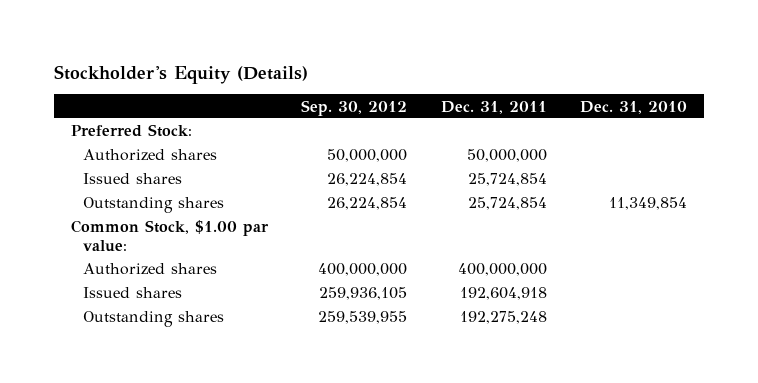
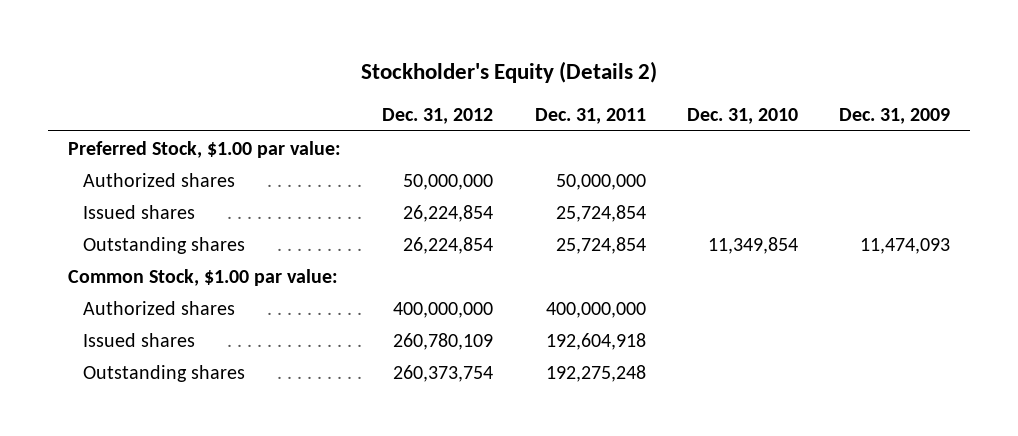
[54,64,309,84] Stockholder's Equity (Details) -> [361,60,658,83] Stockholder's Equity (Details 2)
[301,99,408,116] Sep. 30, 2012 -> none
none -> [382,108,494,125] Dec. 31, 2012
none -> [838,108,950,125] Dec. 31, 2009
[70,124,192,138] Preferred Stock: -> [68,140,342,158] Preferred Stock, $1.00 par value:

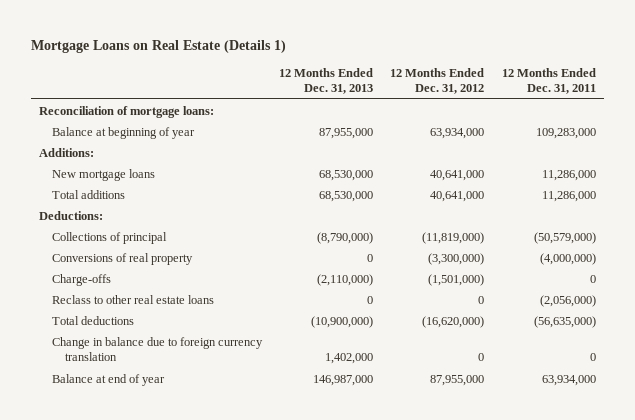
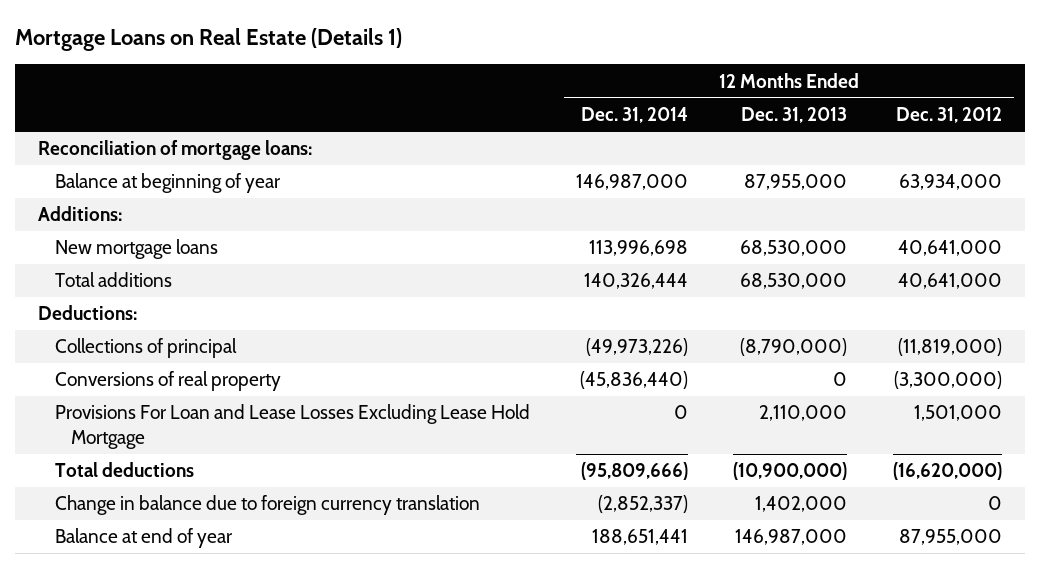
[501,67,596,95] 12 Months Ended Dec. 31, 2011 -> none
none -> [580,107,688,124] Dec. 31, 2014
[52,273,112,286] Charge-offs -> none
[52,294,215,304] Reclass to other real estate loans -> none
none -> [54,404,530,449] Provisions For Loan and Lease Losses Excluding Lease Hold Mortgage

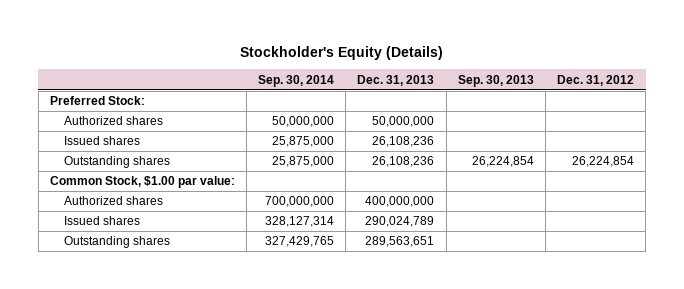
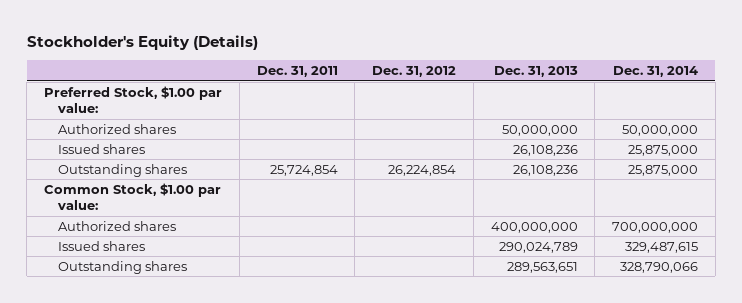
[258,74,335,87] Sep. 30, 2014 -> none
[457,74,534,87] Sep. 30, 2013 -> none
none -> [256,65,338,77] Dec. 31, 2011
none -> [613,65,699,77] Dec. 31, 2014
[49,96,145,106] Preferred Stock: -> [44,85,223,114] Preferred Stock, $1.00 par value:

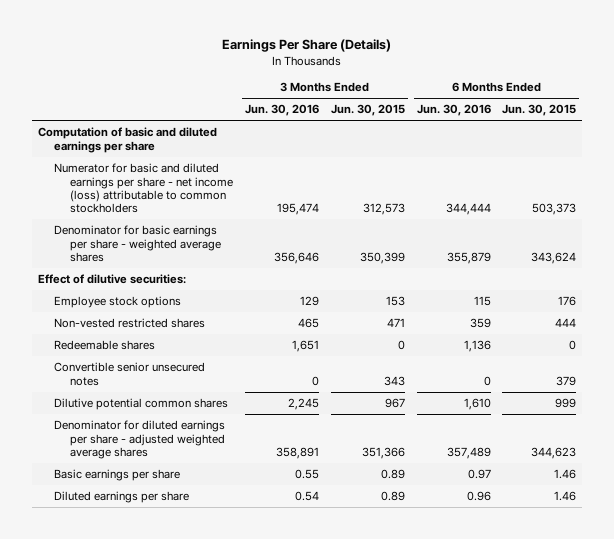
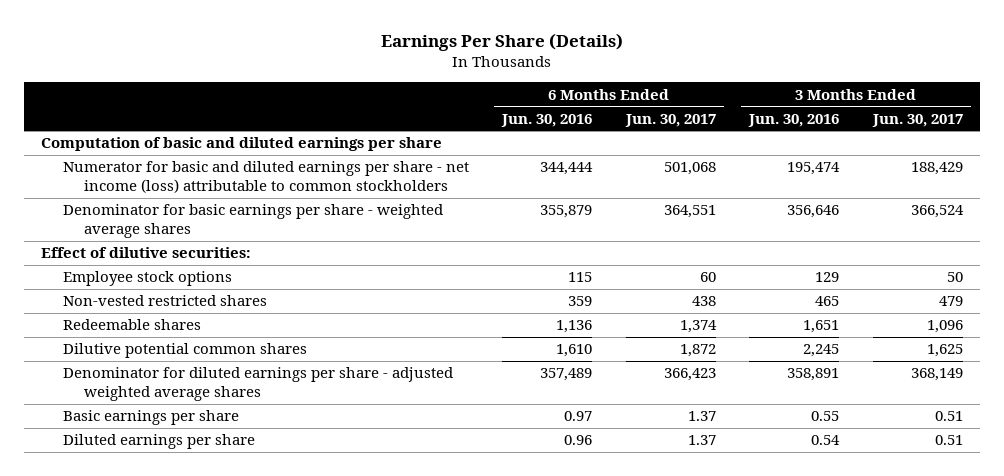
[330,104,405,117] Jun. 30, 2015 -> none
[502,104,577,117] Jun. 30, 2015 -> none
none -> [624,113,716,127] Jun. 30, 2017
none -> [871,113,963,127] Jun. 30, 2017
[54,362,206,386] Convertible senior unsecured notes -> none

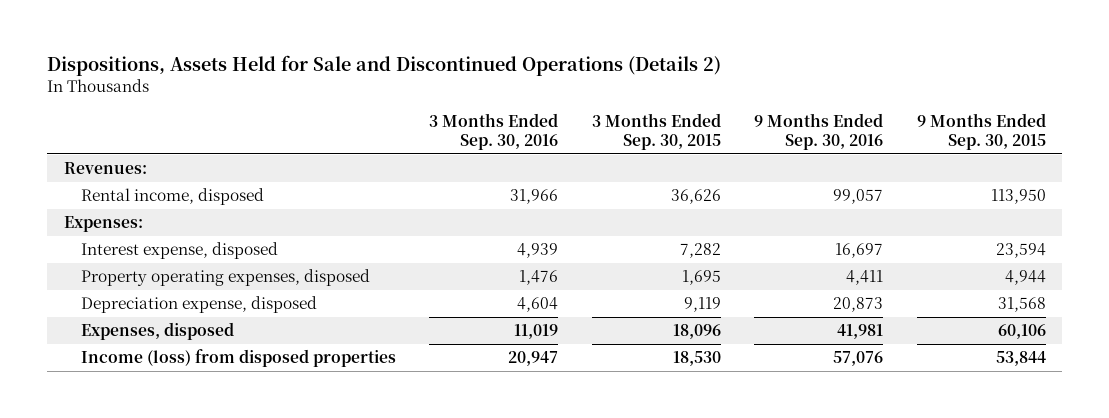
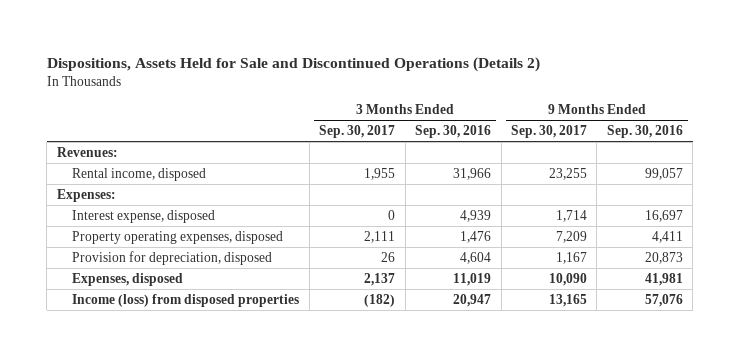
[591,112,721,151] 3 Months Ended Sep. 30, 2015 -> none
[916,112,1046,151] 9 Months Ended Sep. 30, 2015 -> none
none -> [319,125,396,139] Sep. 30, 2017
none -> [511,125,588,139] Sep. 30, 2017
[80,296,317,314] Depreciation expense, disposed -> [72,250,273,265] Provision for depreciation, disposed

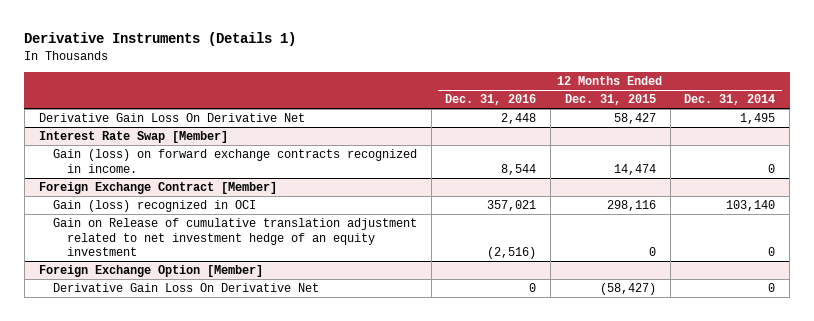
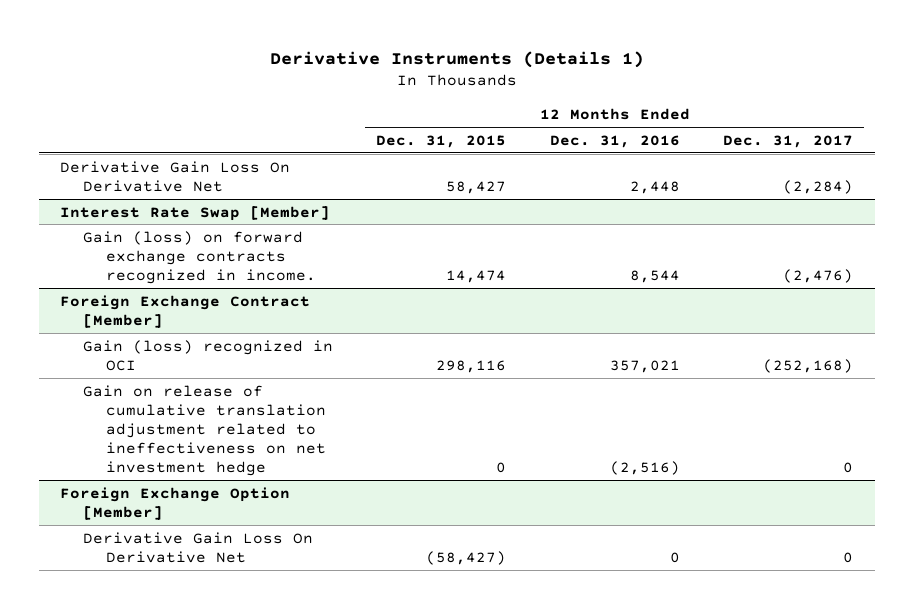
[684,94,776,106] Dec. 31, 2014 -> none
none -> [723,134,854,148] Dec. 31, 2017
[52,218,417,256] Gain on Release of cumulative translation adjustment related to net investment hedge of an equity investment -> [82,384,326,477] Gain on release of cumulative translation adjustment related to ineffectiveness on net investment hedge

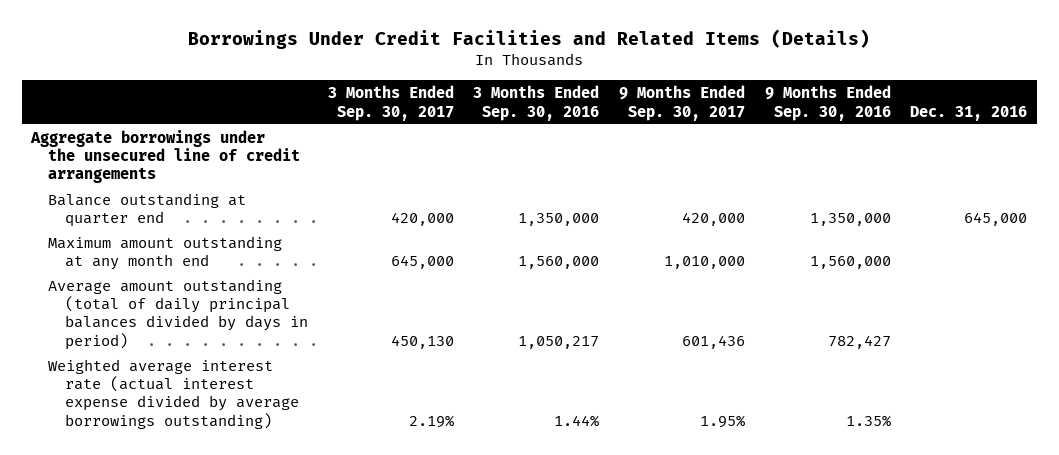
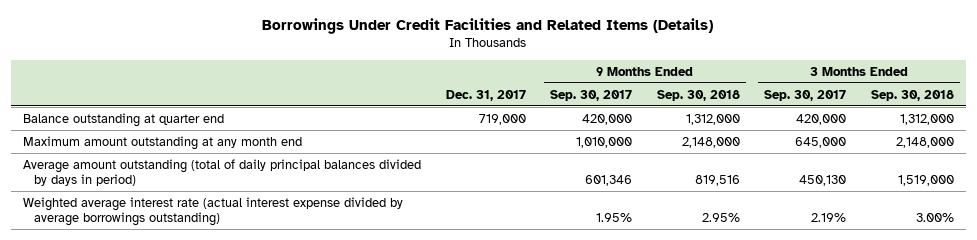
[473,85,600,121] 3 Months Ended Sep. 30, 2016 -> none
[764,85,891,121] 9 Months Ended Sep. 30, 2016 -> none
[910,105,1028,121] Dec. 31, 2016 -> none
none -> [445,89,526,101] Dec. 31, 2017
none -> [656,89,740,101] Sep. 30, 2018
none -> [870,89,954,101] Sep. 30, 2018
[30,129,301,184] Aggregate borrowings under the unsecured line of credit arrangements -> none
[682,334,746,349] 601,436 -> [585,175,633,187] 601,346

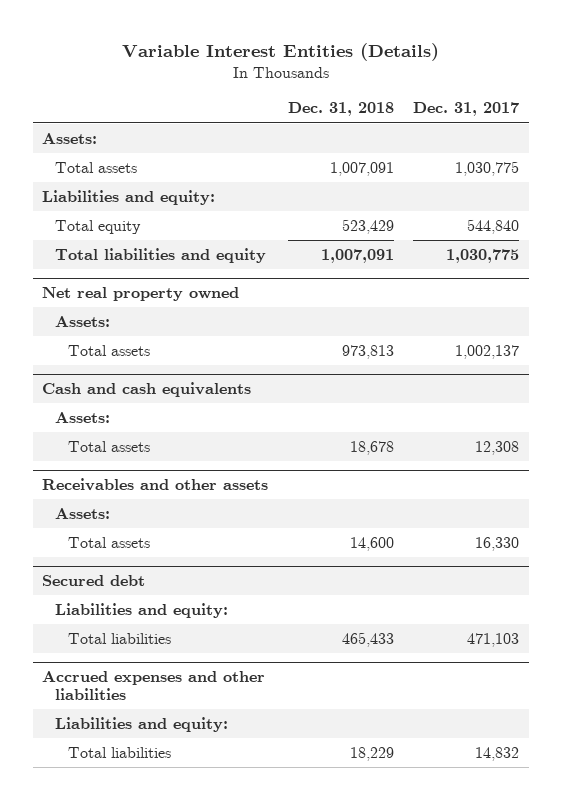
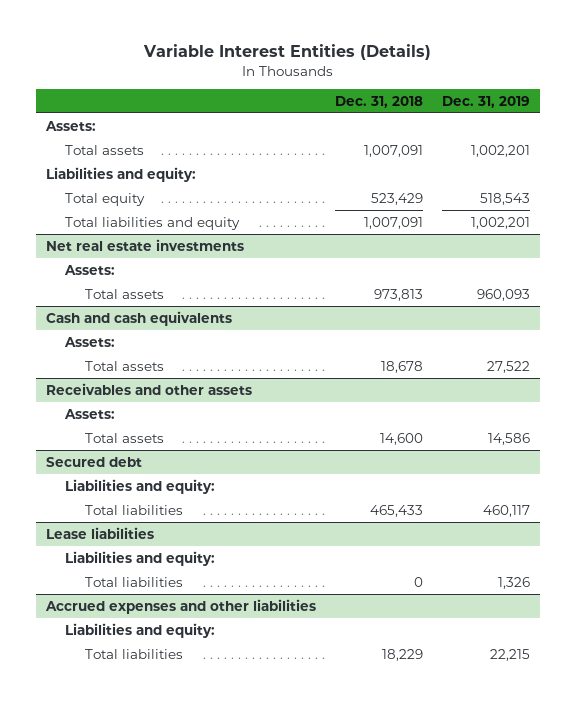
[412,102,519,117] Dec. 31, 2017 -> none
none -> [442,96,531,109] Dec. 31, 2019
[42,286,240,301] Net real property owned -> [45,238,244,251] Net real estate investments
none -> [45,526,154,539] Lease liabilities
none -> [65,550,216,566] Liabilities and equity:
none -> [85,576,184,587] Total liabilities

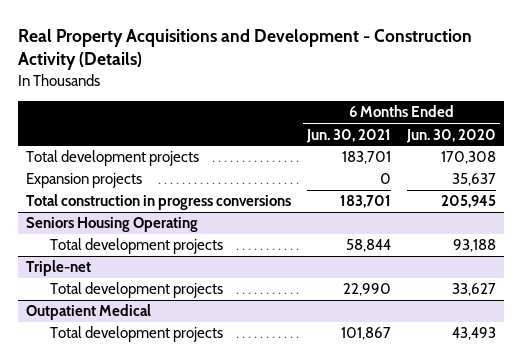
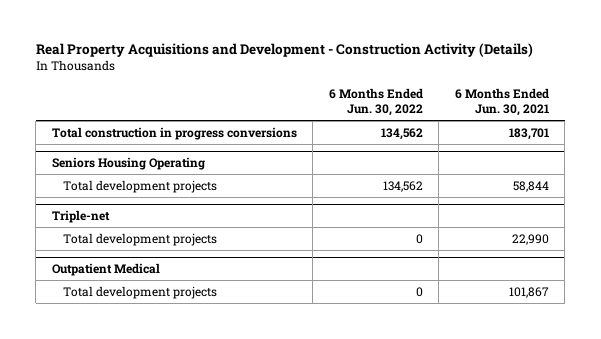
[406,128,497,143] Jun. 30, 2020 -> none
none -> [328,88,423,117] 6 Months Ended Jun. 30, 2022
[26,150,200,167] Total development projects -> none
[26,173,143,189] Expansion projects -> none

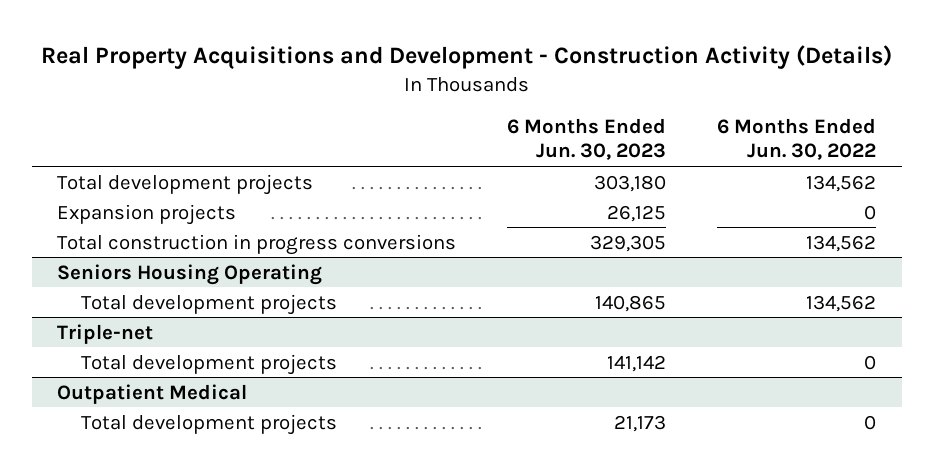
[454,88,549,117] 6 Months Ended Jun. 30, 2021 -> none
none -> [507,117,667,161] 6 Months Ended Jun. 30, 2023
none -> [57,173,314,195] Total development projects
none -> [57,203,237,225] Expansion projects

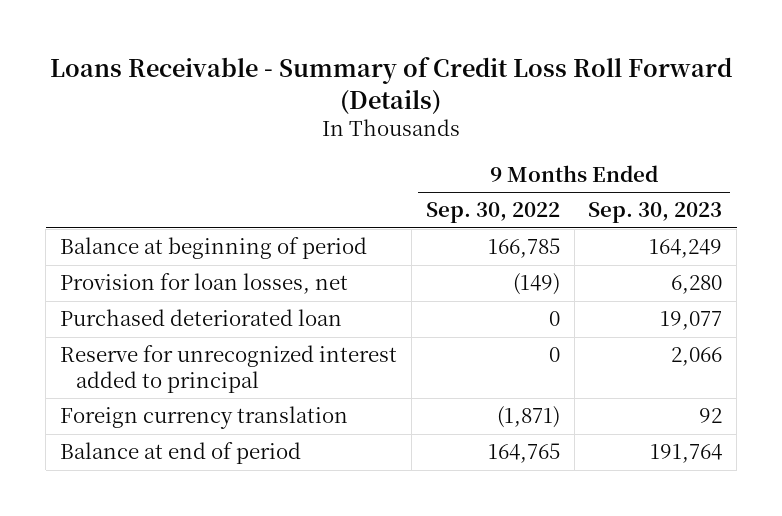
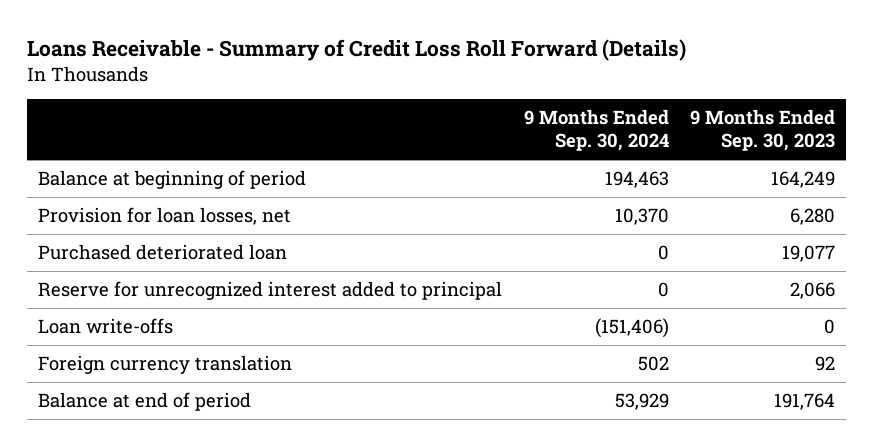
[425,202,560,224] Sep. 30, 2022 -> none
none -> [523,109,669,152] 9 Months Ended Sep. 30, 2024
none -> [38,318,174,335] Loan write-offs

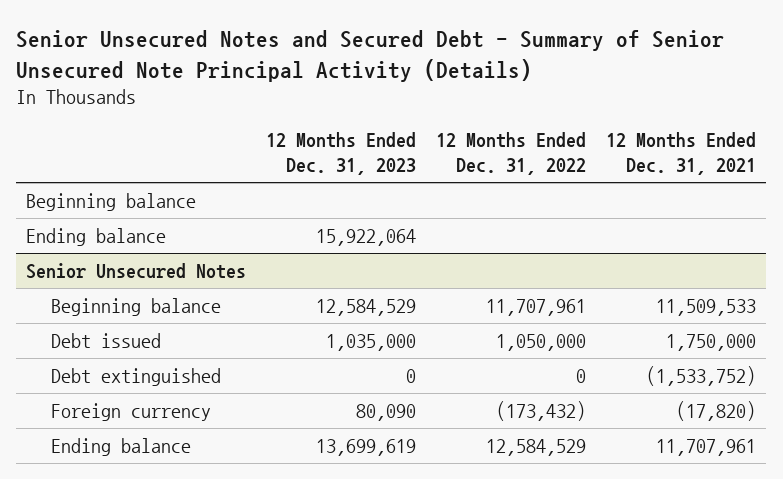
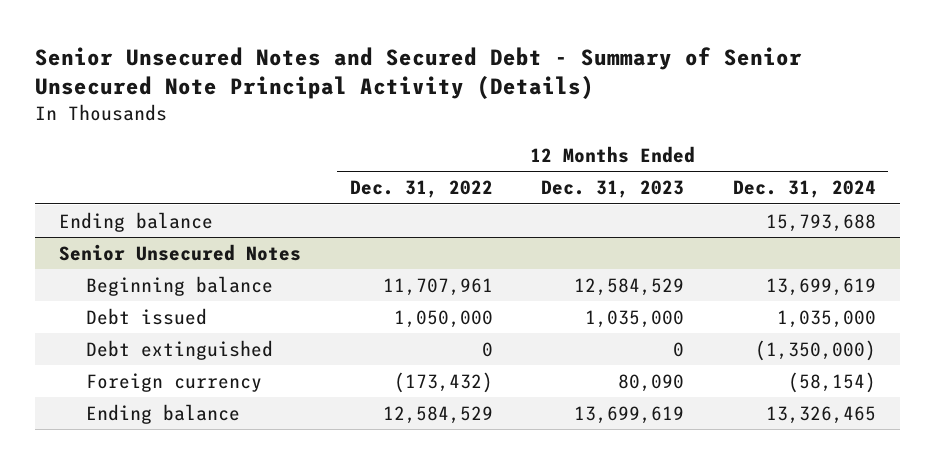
[606,132,757,176] 12 Months Ended Dec. 31, 2021 -> none
none -> [732,180,876,199] Dec. 31, 2024
[26,227,167,246] Ending balance -> none
[26,192,197,211] Beginning balance -> [59,211,214,232] Ending balance

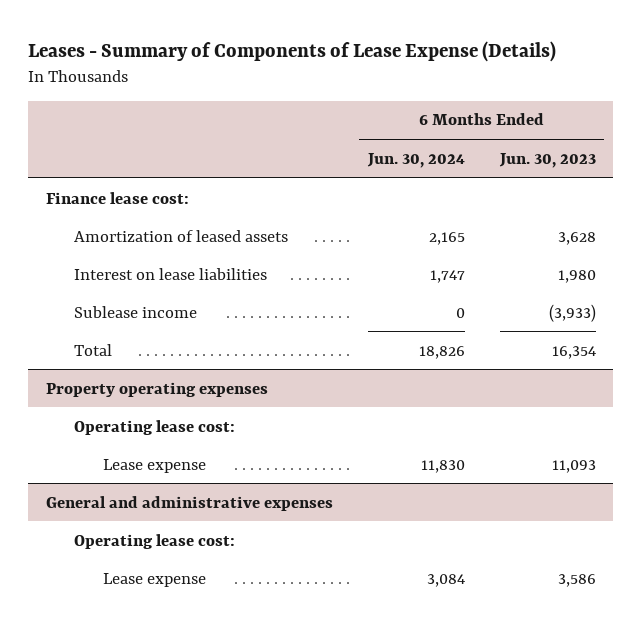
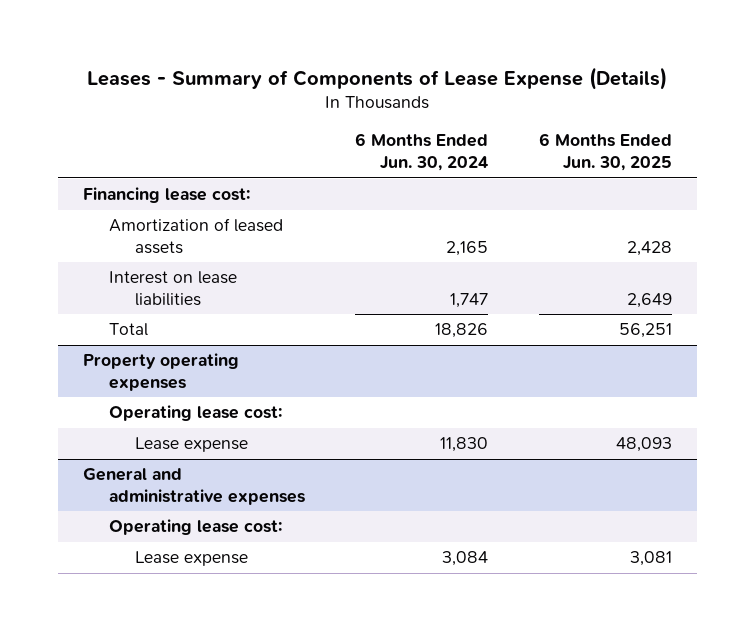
[498,152,596,168] Jun. 30, 2023 -> none
none -> [538,133,672,172] 6 Months Ended Jun. 30, 2025
[45,191,189,204] Finance lease cost: -> [82,187,250,204] Financing lease cost:
[74,305,198,318] Sublease income -> none

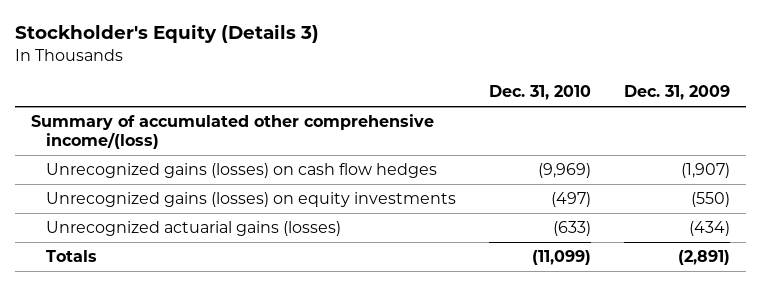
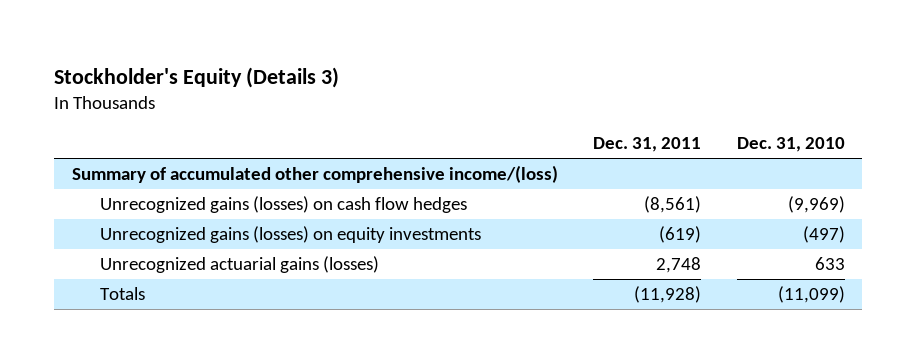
[623,85,730,101] Dec. 31, 2009 -> none
none -> [593,137,702,153] Dec. 31, 2011
[553,221,592,237] (633) -> [814,257,845,271] 633

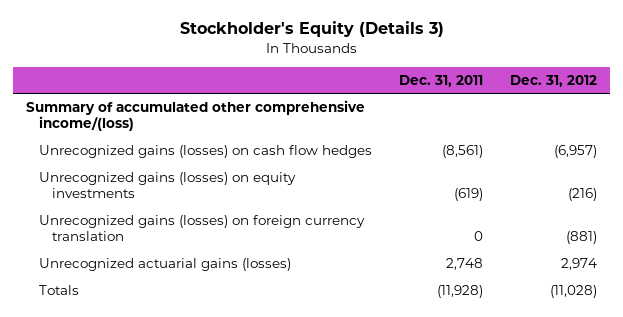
[736,137,845,153] Dec. 31, 2010 -> none
none -> [509,74,597,87] Dec. 31, 2012
none -> [39,215,366,242] Unrecognized gains (losses) on foreign currency translation

